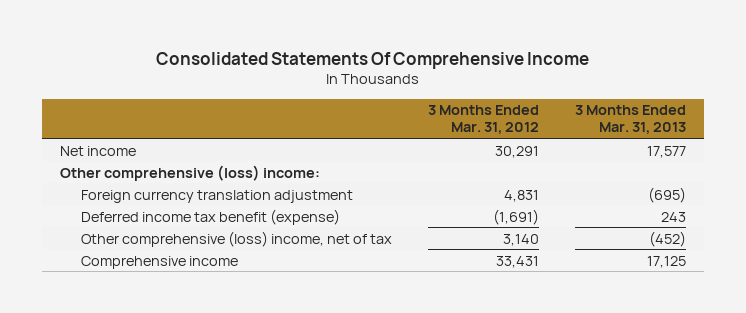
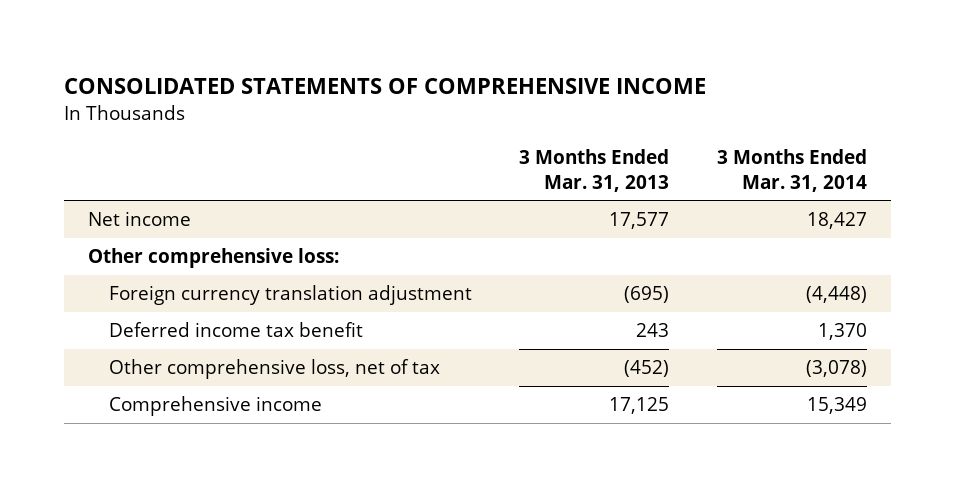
[156,51,590,69] Consolidated Statements Of Comprehensive Income -> [64,77,707,94] CONSOLIDATED STATEMENTS OF COMPREHENSIVE INCOME
[428,105,540,135] 3 Months Ended Mar. 31, 2012 -> none
none -> [717,148,868,192] 3 Months Ended Mar. 31, 2014
[59,164,320,181] Other comprehensive (loss) income: -> [87,248,339,269] Other comprehensive loss:
[81,208,341,225] Deferred income tax benefit (expense) -> [108,322,363,338] Deferred income tax benefit
[81,230,393,247] Other comprehensive (loss) income, net of tax -> [108,359,440,380] Other comprehensive loss, net of tax

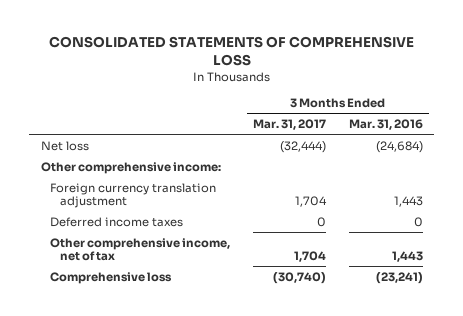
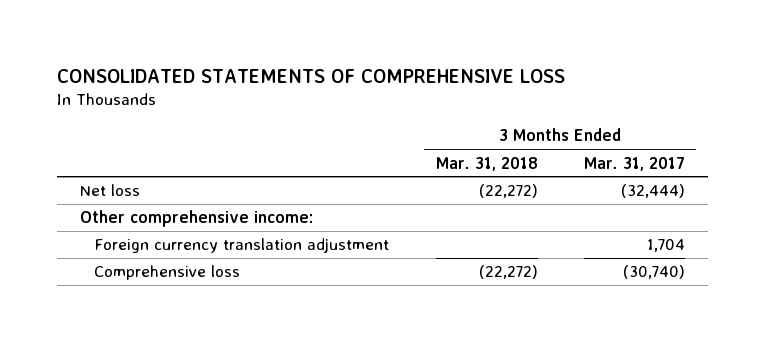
[348,118,423,130] Mar. 31, 2016 -> none
none -> [435,156,538,171] Mar. 31, 2018
[50,216,184,227] Deferred income taxes -> none
[50,237,231,262] Other comprehensive income, net of tax -> none

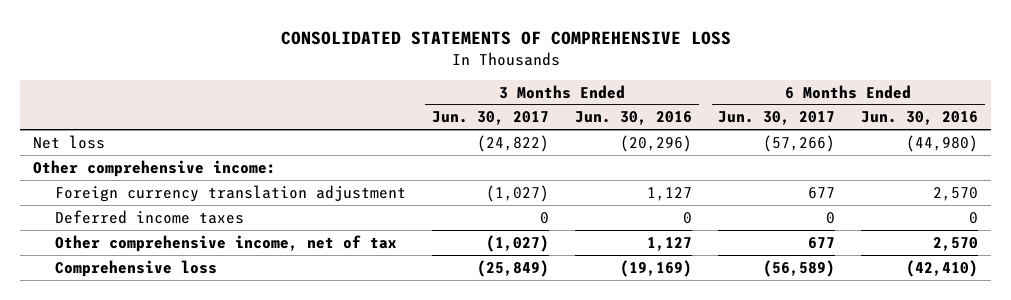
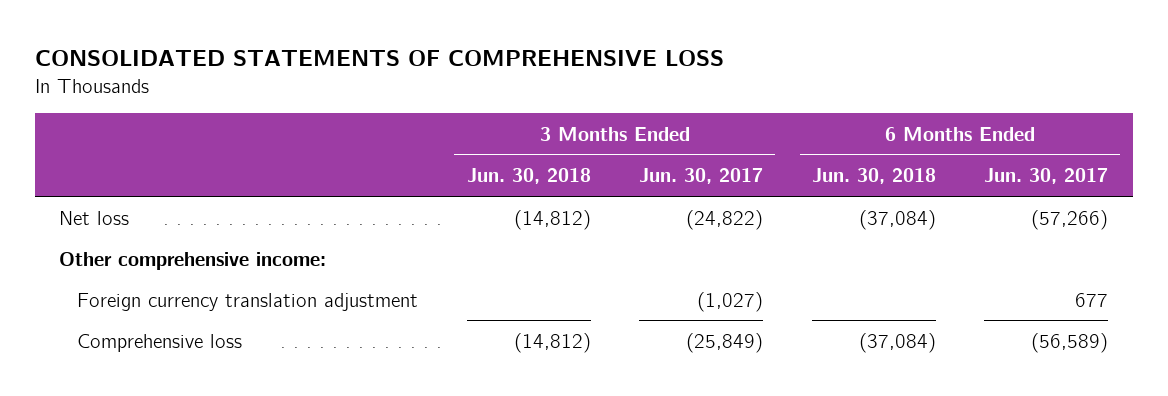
[575,111,693,126] Jun. 30, 2016 -> none
[861,111,979,126] Jun. 30, 2016 -> none
none -> [466,168,591,185] Jun. 30, 2018
none -> [811,168,936,185] Jun. 30, 2018
[54,209,244,224] Deferred income taxes -> none
[54,234,397,252] Other comprehensive income, net of tax -> none

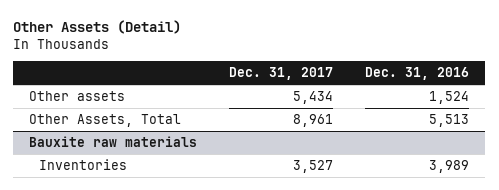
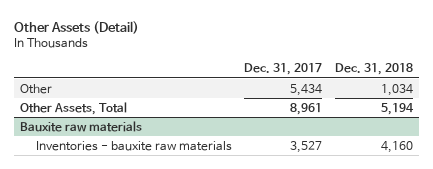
[365,67,470,81] Dec. 31, 2016 -> none
none -> [334,63,413,76] Dec. 31, 2018
[29,90,126,101] Other assets -> [20,83,53,94] Other
[39,158,128,170] Inventories -> [36,140,233,151] Inventories - bauxite raw materials

